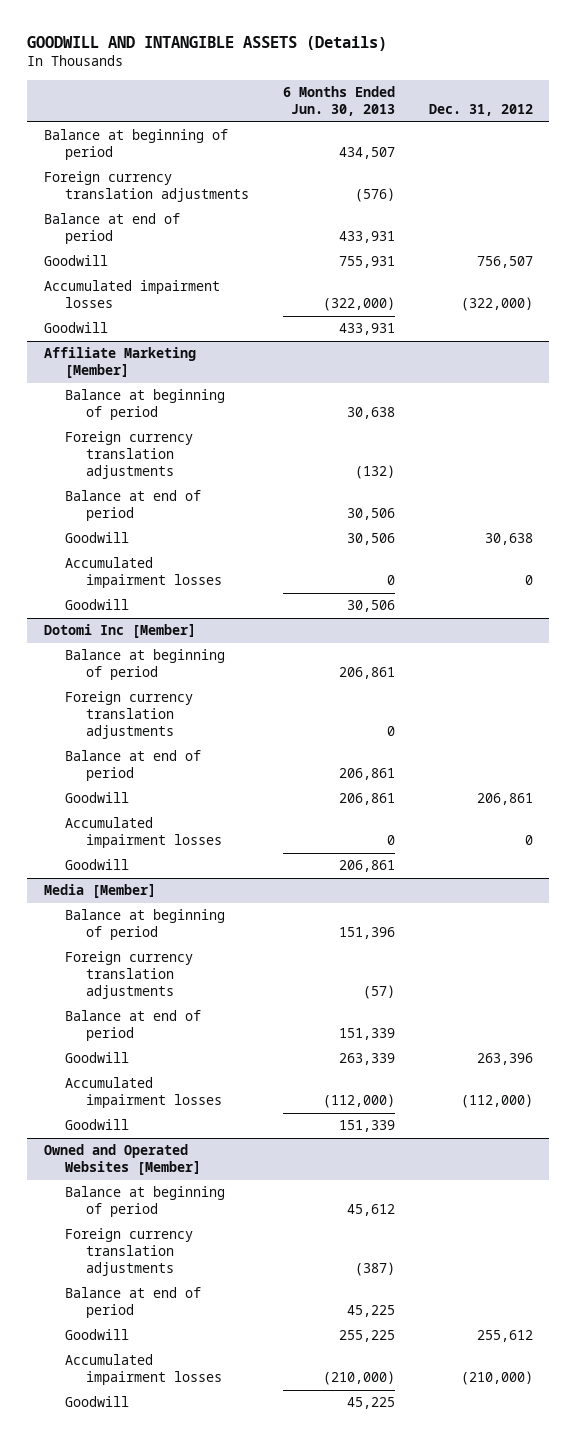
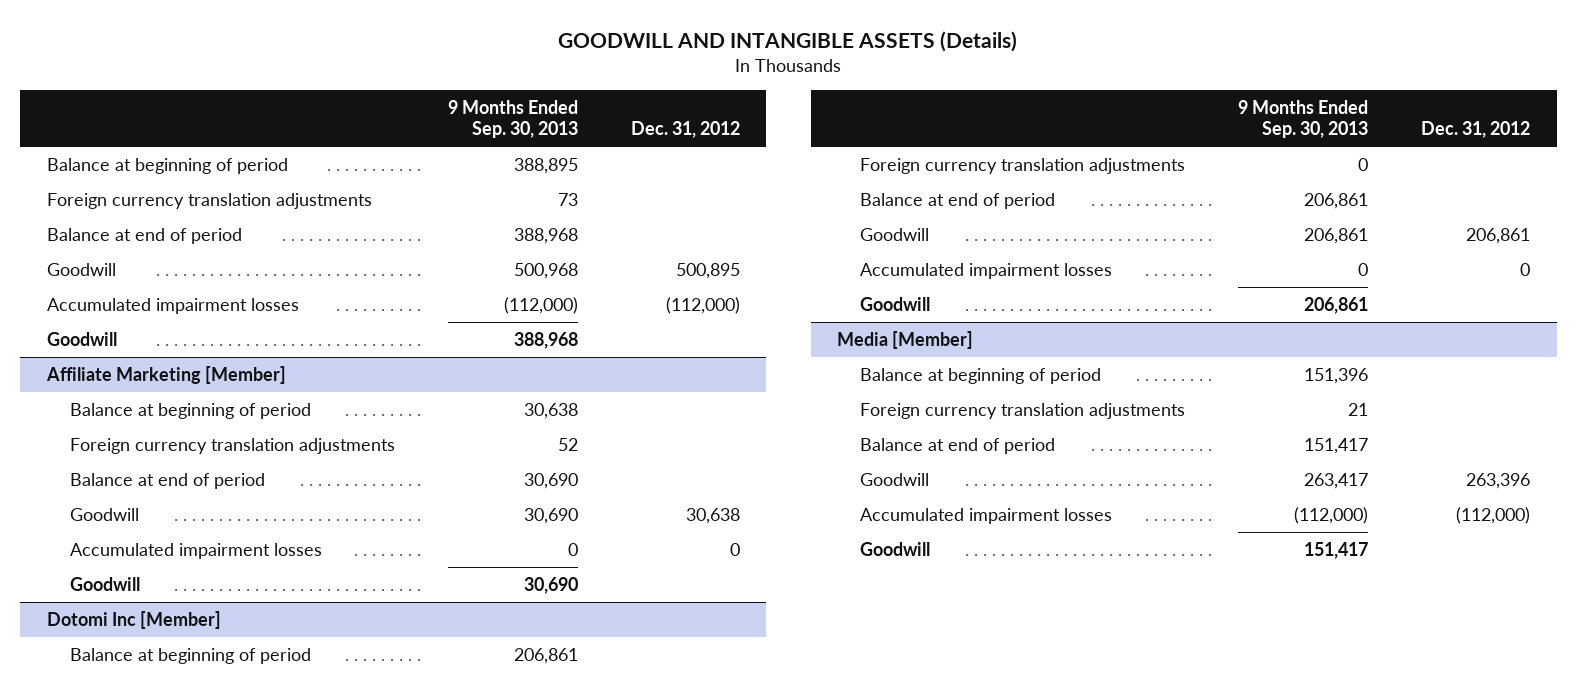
[282,86,395,117] 6 Months Ended Jun. 30, 2013 -> none
none -> [447,99,578,139] 9 Months Ended Sep. 30, 2013
[476,256,533,269] 756,507 -> [675,262,740,279] 500,895
[460,297,533,312] (322,000) -> [665,296,740,314] (112,000)
[43,1144,201,1176] Owned and Operated Websites [Member] -> none
[64,1186,225,1218] Balance at beginning of period -> none
[64,1228,193,1277] Foreign currency translation adjustments -> none
[64,1287,201,1319] Balance at end of period -> none
[64,1329,129,1341] Goodwill -> none
[64,1354,222,1386] Accumulated impairment losses -> none
[64,1396,129,1408] Goodwill -> none

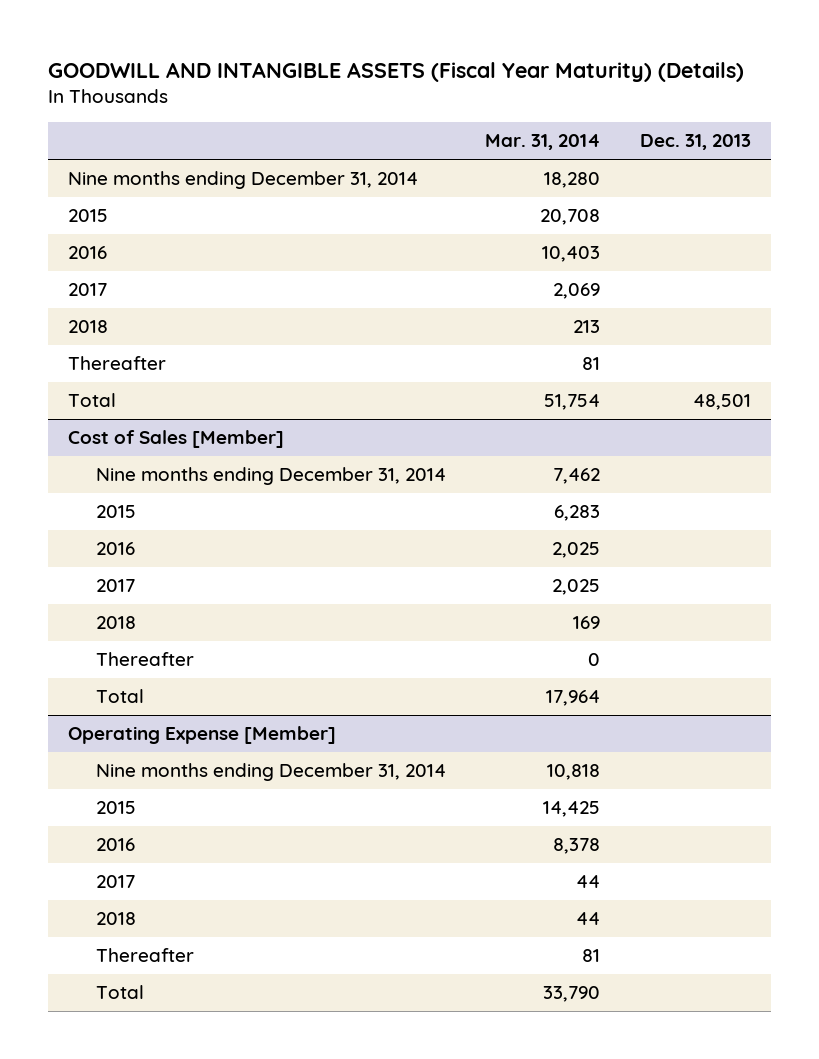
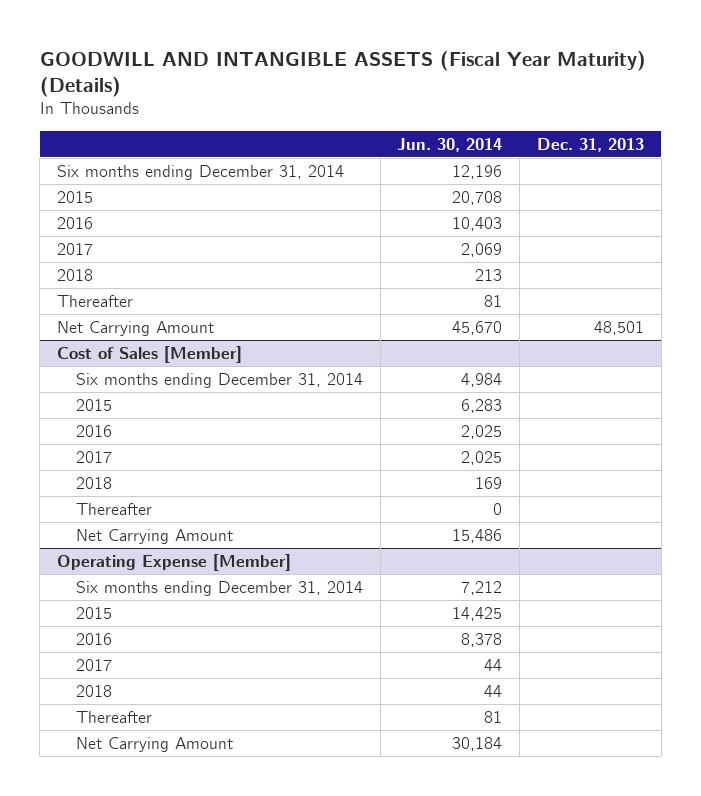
[485,134,601,151] Mar. 31, 2014 -> none
none -> [397,137,503,152] Jun. 30, 2014
[67,171,418,190] Nine months ending December 31, 2014 -> [56,164,344,180] Six months ending December 31, 2014
[67,393,116,408] Total -> [56,320,214,336] Net Carrying Amount
[95,467,446,486] Nine months ending December 31, 2014 -> [75,372,363,388] Six months ending December 31, 2014
[95,689,144,704] Total -> [75,528,233,544] Net Carrying Amount
[95,763,446,782] Nine months ending December 31, 2014 -> [75,580,363,596] Six months ending December 31, 2014
[95,985,144,1000] Total -> [75,736,233,752] Net Carrying Amount

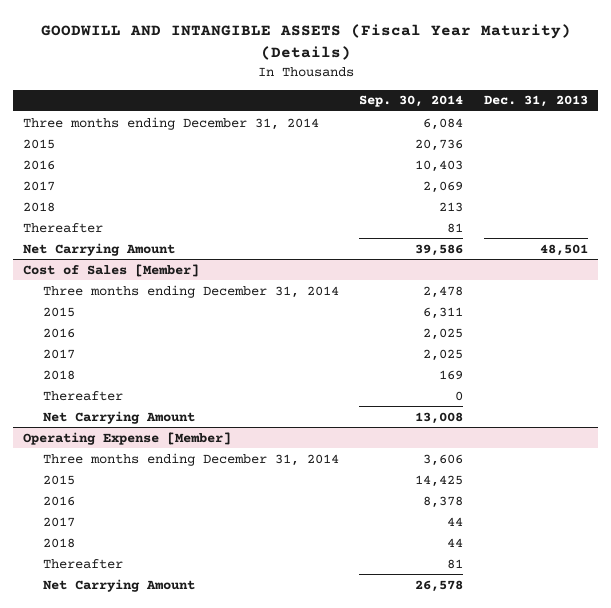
[397,137,503,152] Jun. 30, 2014 -> none
none -> [359,95,464,108] Sep. 30, 2014
[56,164,344,180] Six months ending December 31, 2014 -> [23,116,320,130] Three months ending December 31, 2014
[75,372,363,388] Six months ending December 31, 2014 -> [42,284,339,298] Three months ending December 31, 2014
[75,580,363,596] Six months ending December 31, 2014 -> [42,452,339,466] Three months ending December 31, 2014

